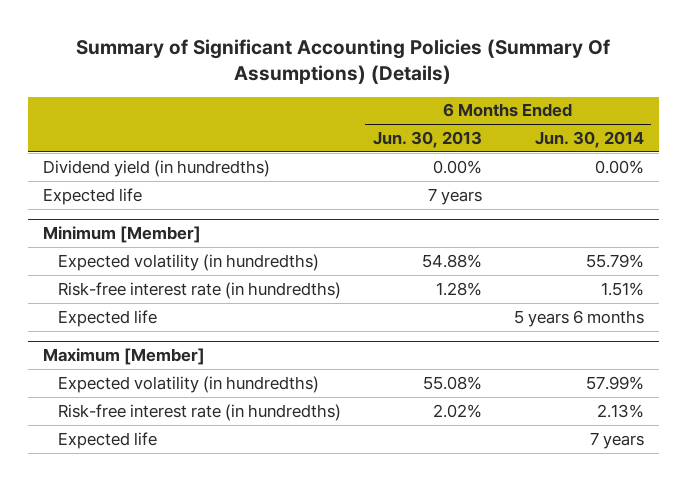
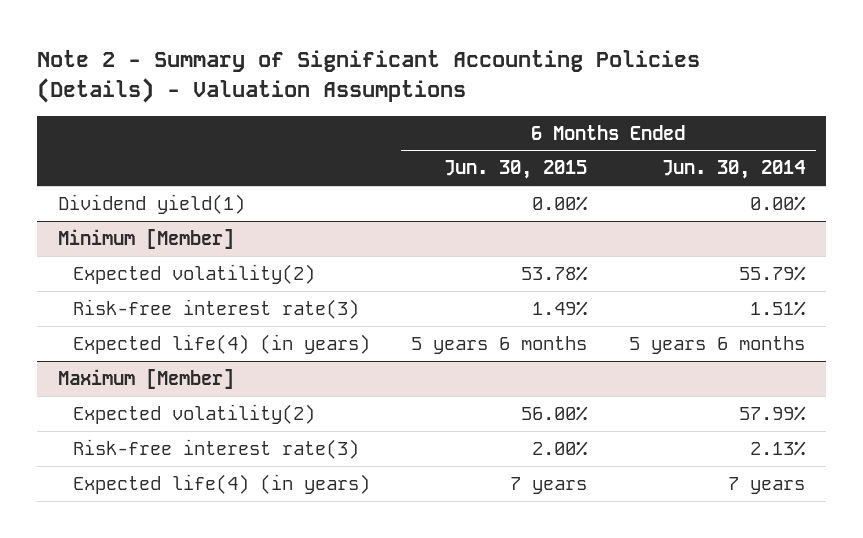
[76,38,611,84] Summary of Significant Accounting Policies (Summary Of Assumptions) (Details) -> [37,49,701,103] Note 2 - Summary of Significant Accounting Policies (Details) - Valuation Assumptions
[373,130,483,148] Jun. 30, 2013 -> none
none -> [444,160,588,180] Jun. 30, 2015
[43,187,143,205] Expected life -> none
[43,159,271,177] Dividend yield (in hundredths) -> [58,194,246,215] Dividend yield(1)
[58,253,320,271] Expected volatility (in hundredths) -> [72,264,315,285] Expected volatility(2)
[58,281,342,299] Risk-free interest rate (in hundredths) -> [72,299,359,320] Risk-free interest rate(3)
[58,309,158,327] Expected life -> [72,334,370,355] Expected life(4) (in years)
[58,375,320,393] Expected volatility (in hundredths) -> [72,404,315,425] Expected volatility(2)
[58,403,342,421] Risk-free interest rate (in hundredths) -> [72,439,359,460] Risk-free interest rate(3)
[58,431,158,449] Expected life -> [72,474,370,495] Expected life(4) (in years)

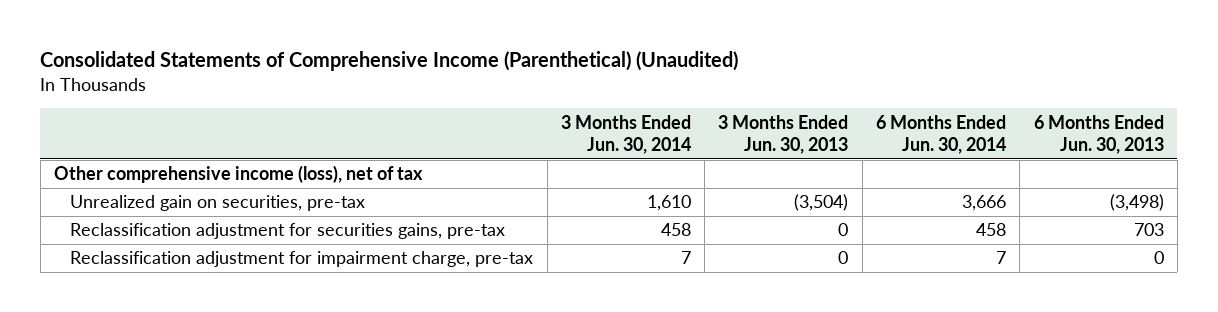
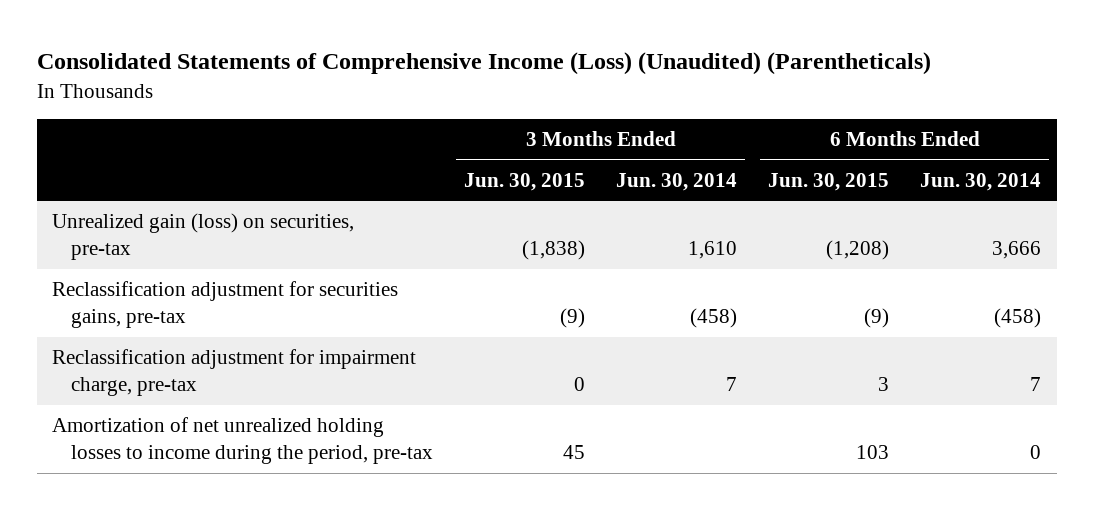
[40,51,739,72] Consolidated Statements of Comprehensive Income (Parenthetical) (Unaudited) -> [36,52,931,76] Consolidated Statements of Comprehensive Income (Loss) (Unaudited) (Parentheticals)
[718,114,849,155] 3 Months Ended Jun. 30, 2013 -> none
[1033,114,1164,155] 6 Months Ended Jun. 30, 2013 -> none
none -> [463,172,585,191] Jun. 30, 2015
none -> [768,172,890,191] Jun. 30, 2015
[54,165,424,184] Other comprehensive income (loss), net of tax -> none
[70,195,366,212] Unrealized gain on securities, pre-tax -> [52,213,355,261] Unrealized gain (loss) on securities, pre-tax
[660,223,691,237] 458 -> [690,308,738,329] (458)
[976,223,1007,237] 458 -> [994,308,1042,329] (458)
none -> [52,417,433,465] Amortization of net unrealized holding losses to income during the period, pre-tax

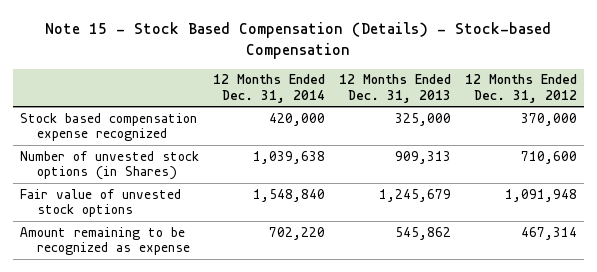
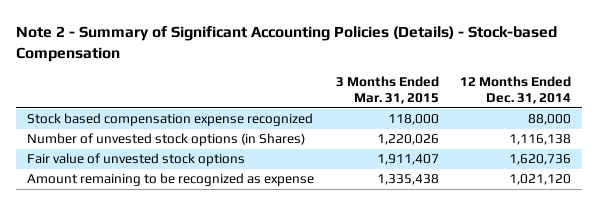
[45,22,552,60] Note 15 - Stock Based Compensation (Details) - Stock-based Compensation -> [16,26,558,62] Note 2 - Summary of Significant Accounting Policies (Details) - Stock-based Compensation
[338,74,451,104] 12 Months Ended Dec. 31, 2013 -> none
[464,74,577,104] 12 Months Ended Dec. 31, 2012 -> none
none -> [335,75,439,105] 3 Months Ended Mar. 31, 2015
[268,112,325,126] 420,000 -> [528,114,572,126] 88,000
[252,150,325,164] 1,039,638 -> [509,134,572,146] 1,116,138
[252,188,325,202] 1,548,840 -> [509,154,572,166] 1,620,736
[268,226,325,240] 702,220 -> [509,174,572,186] 1,021,120

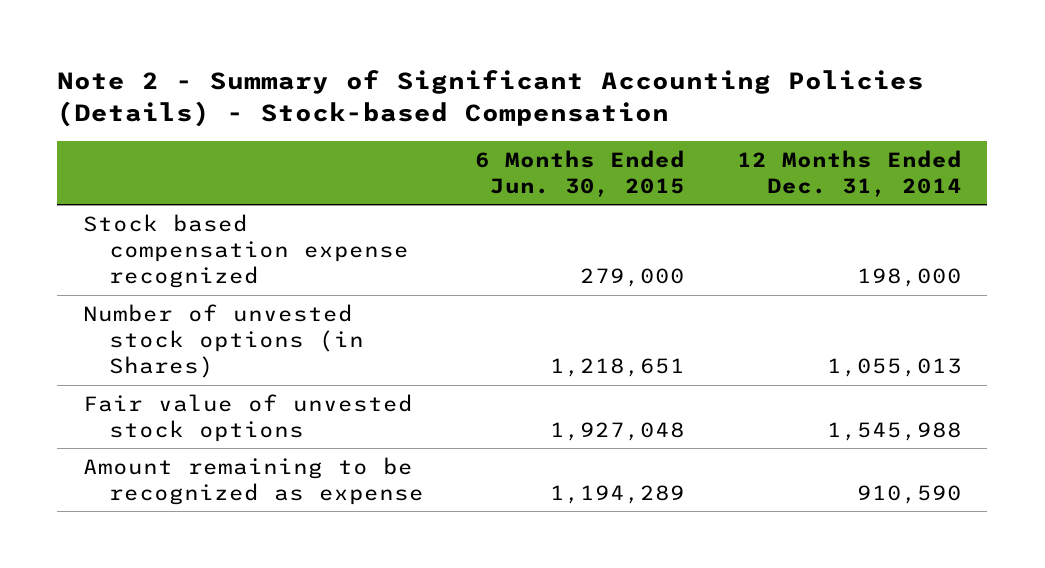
[335,75,439,105] 3 Months Ended Mar. 31, 2015 -> none
none -> [475,149,686,197] 6 Months Ended Jun. 30, 2015
[528,114,572,126] 88,000 -> [856,268,962,288] 198,000
[509,134,572,146] 1,116,138 -> [826,358,962,378] 1,055,013
[509,154,572,166] 1,620,736 -> [826,421,962,441] 1,545,988
[509,174,572,186] 1,021,120 -> [856,484,962,504] 910,590

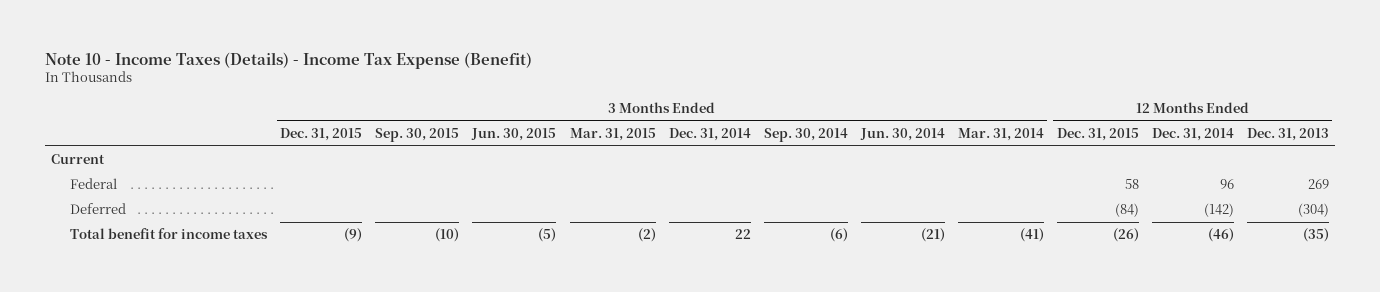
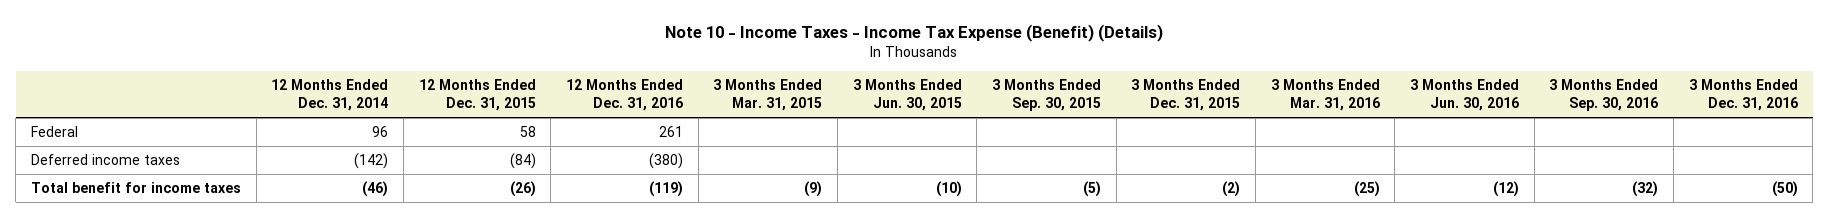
[44,51,532,69] Note 10 - Income Taxes (Details) - Income Tax Expense (Benefit) -> [665,23,1164,42] Note 10 - Income Taxes - Income Tax Expense (Benefit) (Details)
[668,128,751,142] Dec. 31, 2014 -> none
[763,128,848,143] Sep. 30, 2014 -> none
[859,128,945,142] Jun. 30, 2014 -> none
[957,128,1044,142] Mar. 31, 2014 -> none
[1246,128,1329,142] Dec. 31, 2013 -> none
none -> [566,79,684,112] 12 Months Ended Dec. 31, 2016
none -> [1270,79,1380,112] 3 Months Ended Mar. 31, 2016
none -> [1410,79,1520,112] 3 Months Ended Jun. 30, 2016
none -> [1549,79,1659,112] 3 Months Ended Sep. 30, 2016
none -> [1688,79,1798,112] 3 Months Ended Dec. 31, 2016
[51,154,106,165] Current -> none
[70,203,127,215] Deferred -> [30,153,180,165] Deferred income taxes
[344,228,363,243] (9) -> [1222,180,1241,197] (2)
[435,228,460,243] (10) -> [1083,180,1102,197] (5)
[538,228,557,243] (5) -> [935,180,962,197] (10)
[637,228,656,243] (2) -> [804,180,823,197] (9)

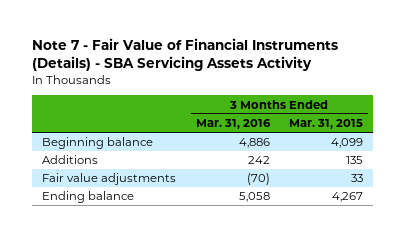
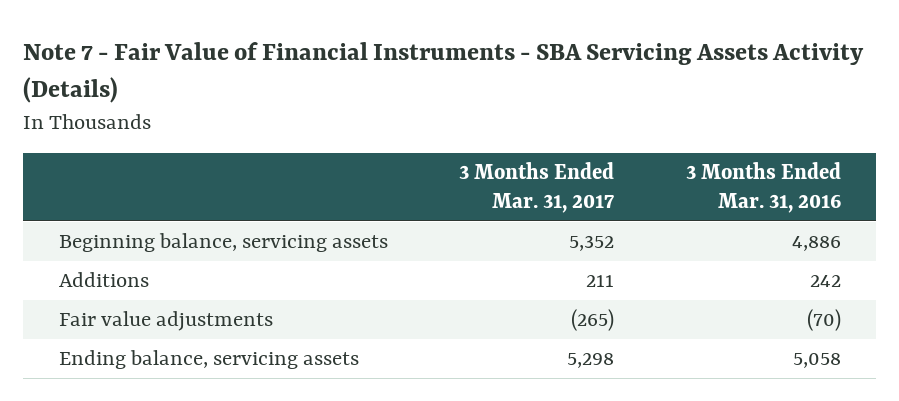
[31,37,338,71] Note 7 - Fair Value of Financial Instruments (Details) - SBA Servicing Assets Activity -> [22,41,864,103] Note 7 - Fair Value of Financial Instruments - SBA Servicing Assets Activity (Details)
[289,119,364,130] Mar. 31, 2015 -> none
none -> [459,162,615,214] 3 Months Ended Mar. 31, 2017
[41,137,153,150] Beginning balance -> [58,233,388,253] Beginning balance, servicing assets
[41,191,134,204] Ending balance -> [58,350,359,370] Ending balance, servicing assets

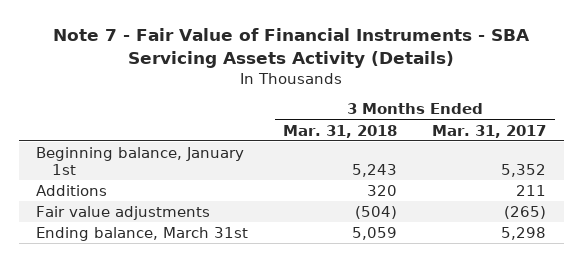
[685,162,841,214] 3 Months Ended Mar. 31, 2016 -> none
none -> [283,124,398,138] Mar. 31, 2018
[58,233,388,253] Beginning balance, servicing assets -> [36,146,245,175] Beginning balance, January 1st
[58,350,359,370] Ending balance, servicing assets -> [36,226,249,241] Ending balance, March 31st

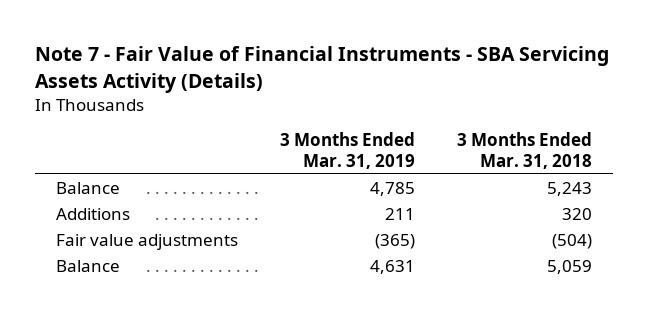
[432,124,547,138] Mar. 31, 2017 -> none
none -> [280,132,416,169] 3 Months Ended Mar. 31, 2019
[36,146,245,175] Beginning balance, January 1st -> [56,181,121,194] Balance
[36,226,249,241] Ending balance, March 31st -> [56,259,121,272] Balance

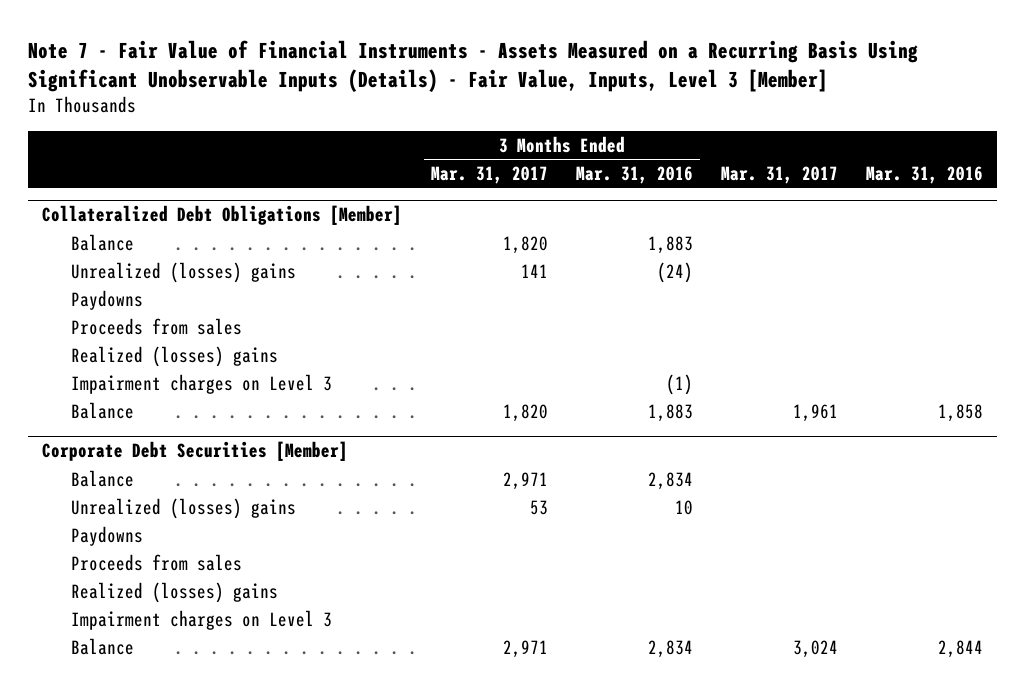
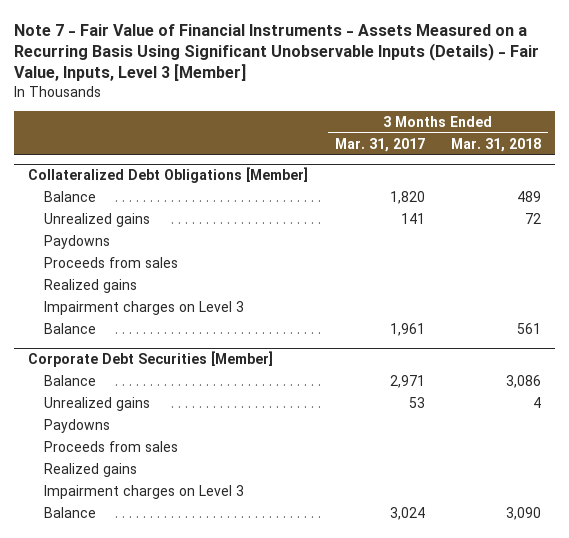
[575,166,693,185] Mar. 31, 2016 -> none
[720,166,838,185] Mar. 31, 2017 -> none
[865,166,983,185] Mar. 31, 2016 -> none
none -> [451,137,542,152] Mar. 31, 2018
[70,261,296,283] Unrealized (losses) gains -> [43,212,150,227] Unrealized gains
[70,345,278,367] Realized (losses) gains -> [43,278,137,293] Realized gains
[502,403,548,422] 1,820 -> [389,322,425,336] 1,961
[70,497,296,519] Unrealized (losses) gains -> [43,396,150,411] Unrealized gains
[70,581,278,603] Realized (losses) gains -> [43,462,137,477] Realized gains
[502,639,548,658] 2,971 -> [389,506,425,520] 3,024

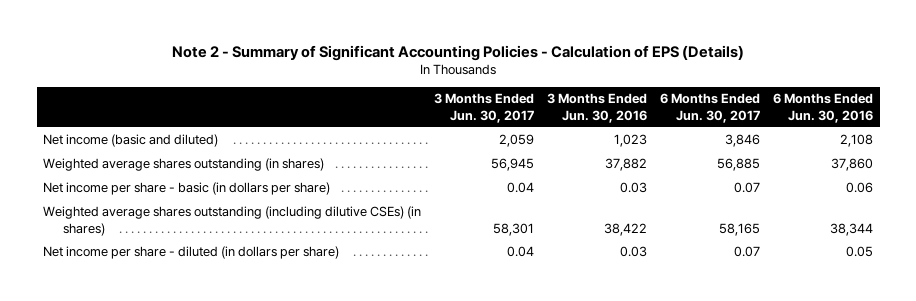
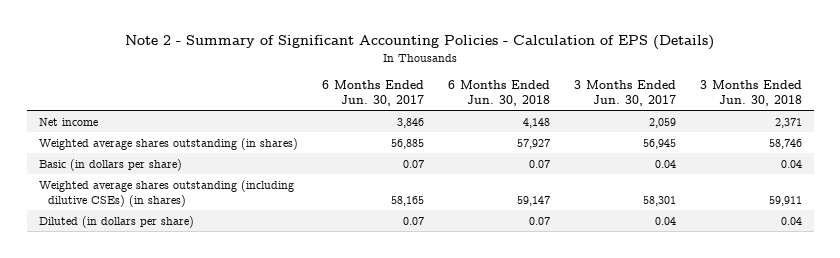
[547,93,648,123] 3 Months Ended Jun. 30, 2016 -> none
[773,93,874,123] 6 Months Ended Jun. 30, 2016 -> none
none -> [447,79,550,107] 6 Months Ended Jun. 30, 2018
none -> [699,79,802,107] 3 Months Ended Jun. 30, 2018
[43,134,219,148] Net income (basic and diluted) -> [38,117,98,126] Net income
[43,182,331,196] Net income per share - basic (in dollars per share) -> [38,158,182,171] Basic (in dollars per share)
[43,246,340,260] Net income per share - diluted (in dollars per share) -> [38,215,194,228] Diluted (in dollars per share)

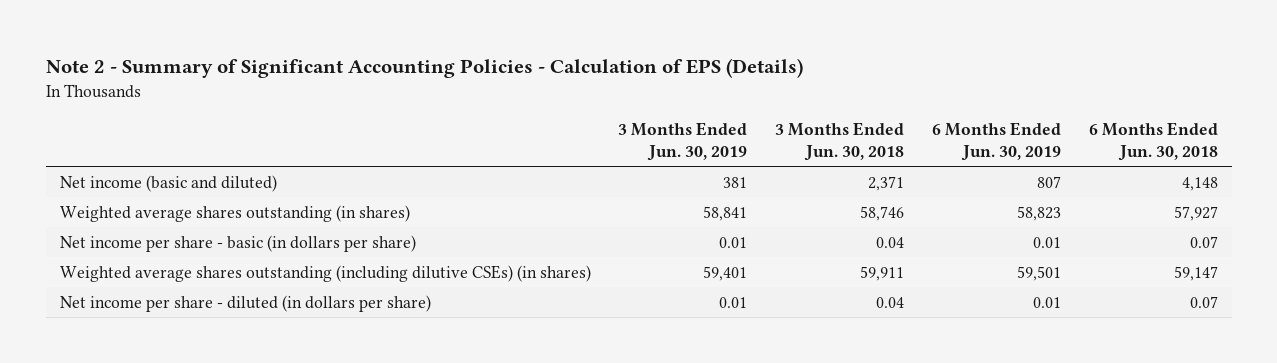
[321,79,424,107] 6 Months Ended Jun. 30, 2017 -> none
[573,79,676,107] 3 Months Ended Jun. 30, 2017 -> none
none -> [618,122,748,161] 3 Months Ended Jun. 30, 2019
none -> [931,122,1061,161] 6 Months Ended Jun. 30, 2019
[38,117,98,126] Net income -> [59,174,277,192] Net income (basic and diluted)
[38,158,182,171] Basic (in dollars per share) -> [59,234,416,252] Net income per share - basic (in dollars per share)
[38,215,194,228] Diluted (in dollars per share) -> [59,294,431,312] Net income per share - diluted (in dollars per share)

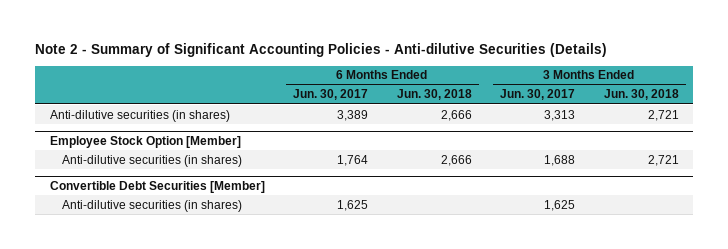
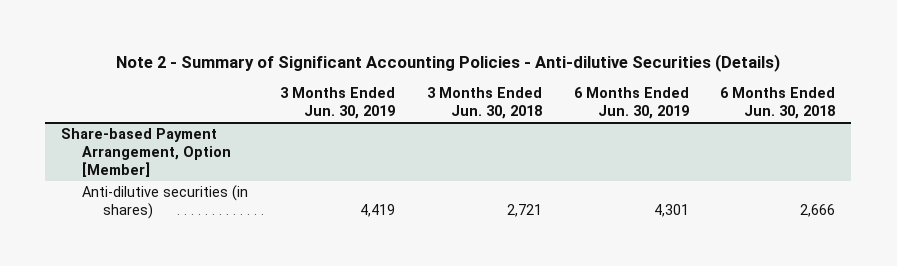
[293,89,369,101] Jun. 30, 2017 -> none
[500,89,576,101] Jun. 30, 2017 -> none
none -> [280,87,396,120] 3 Months Ended Jun. 30, 2019
none -> [573,87,689,120] 6 Months Ended Jun. 30, 2019
[49,109,230,122] Anti-dilutive securities (in shares) -> none
[49,135,241,148] Employee Stock Option [Member] -> [61,128,232,178] Share-based Payment Arrangement, Option [Member]
[49,180,265,193] Convertible Debt Securities [Member] -> none
[61,199,242,212] Anti-dilutive securities (in shares) -> none

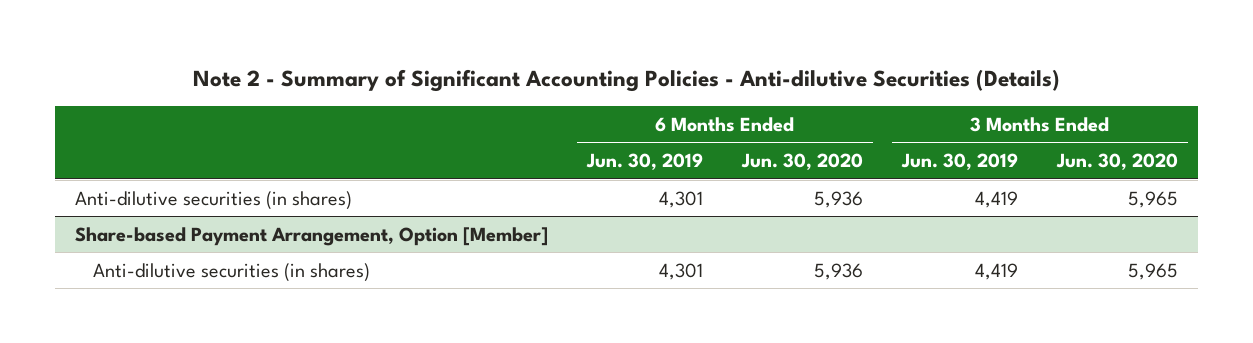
[426,87,542,120] 3 Months Ended Jun. 30, 2018 -> none
[720,87,836,120] 6 Months Ended Jun. 30, 2018 -> none
none -> [741,153,864,171] Jun. 30, 2020
none -> [1056,153,1179,171] Jun. 30, 2020
none -> [75,190,353,210] Anti-dilutive securities (in shares)

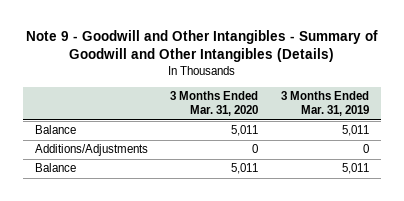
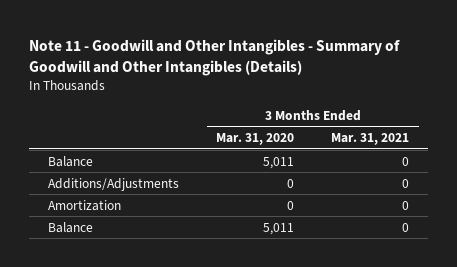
[25,30,378,63] Note 9 - Goodwill and Other Intangibles - Summary of Goodwill and Other Intangibles (Details) -> [29,38,401,76] Note 11 - Goodwill and Other Intangibles - Summary of Goodwill and Other Intangibles (Details)
[281,91,370,117] 3 Months Ended Mar. 31, 2019 -> none
none -> [331,133,410,146] Mar. 31, 2021
none -> [47,199,121,211] Amortization

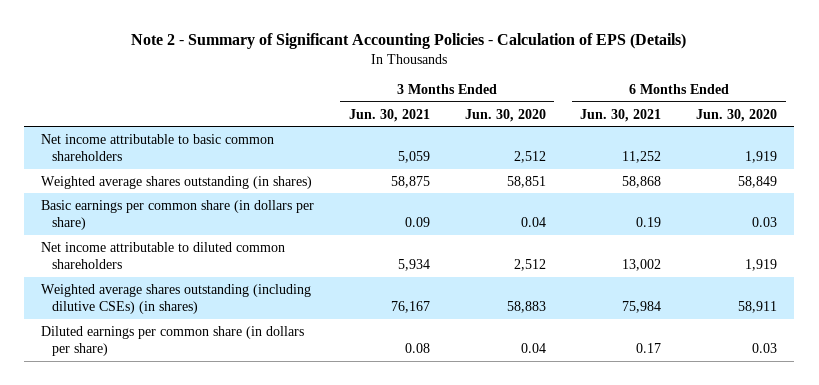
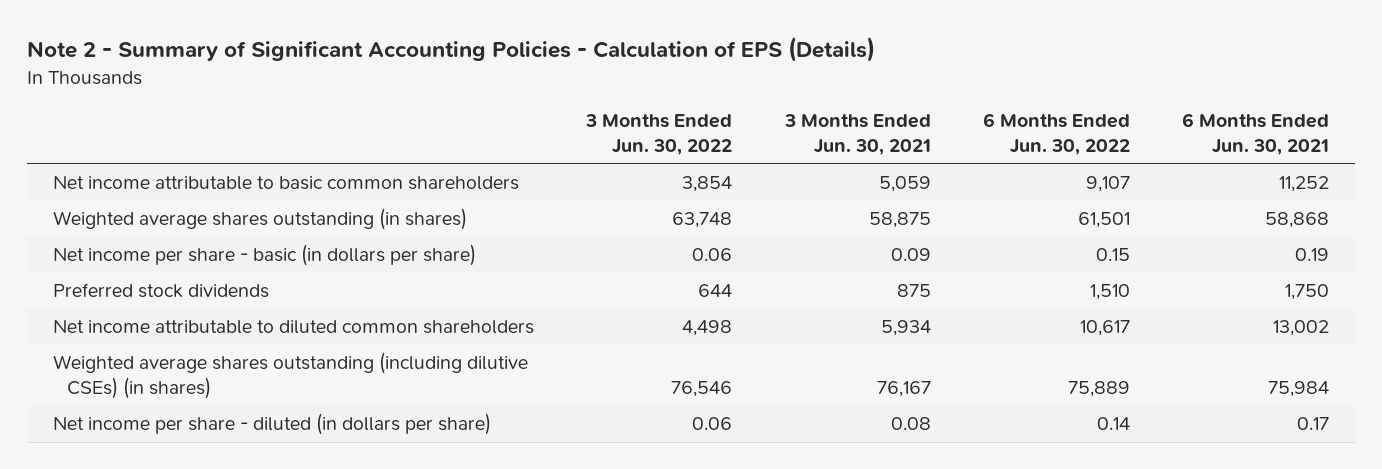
[464,108,546,122] Jun. 30, 2020 -> none
[696,108,778,122] Jun. 30, 2020 -> none
none -> [585,114,733,156] 3 Months Ended Jun. 30, 2022
none -> [982,113,1130,156] 6 Months Ended Jun. 30, 2022
[41,199,315,231] Basic earnings per common share (in dollars per share) -> [53,244,477,267] Net income per share - basic (in dollars per share)
none -> [53,283,270,299] Preferred stock dividends
[41,325,305,357] Diluted earnings per common share (in dollars per share) -> [53,413,492,436] Net income per share - diluted (in dollars per share)

